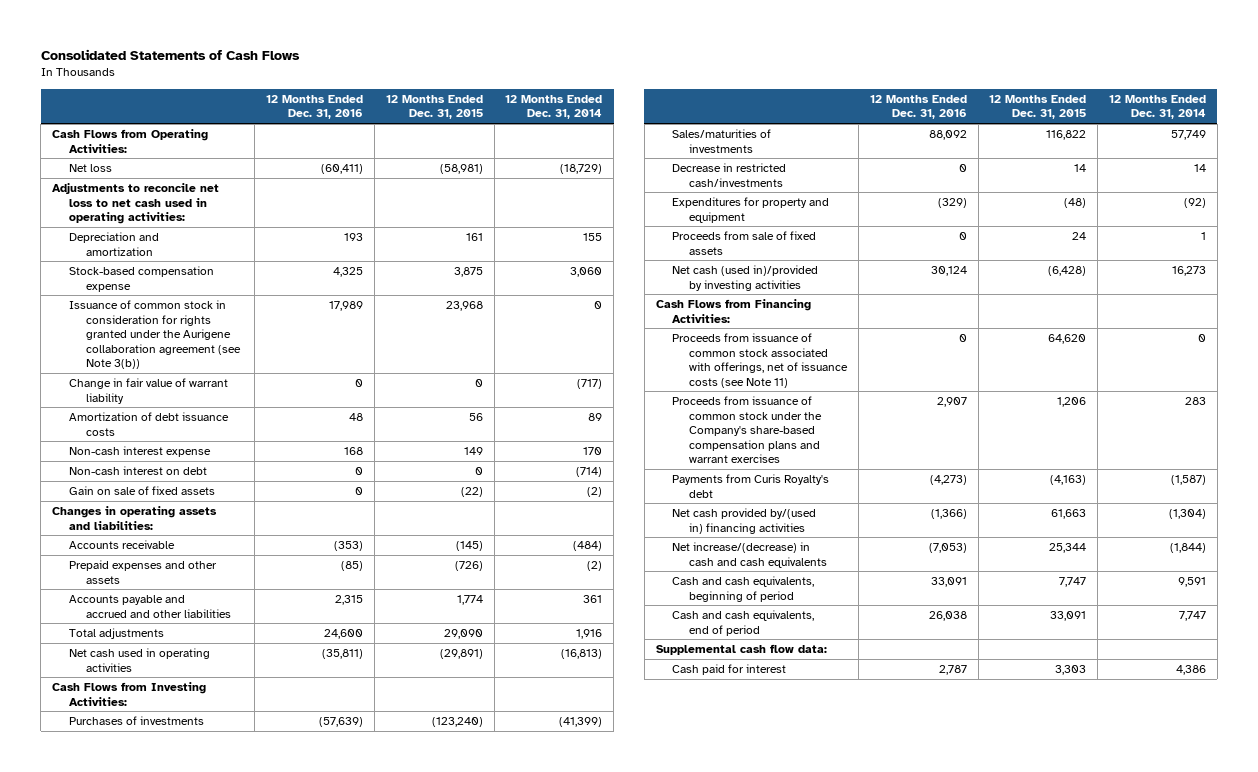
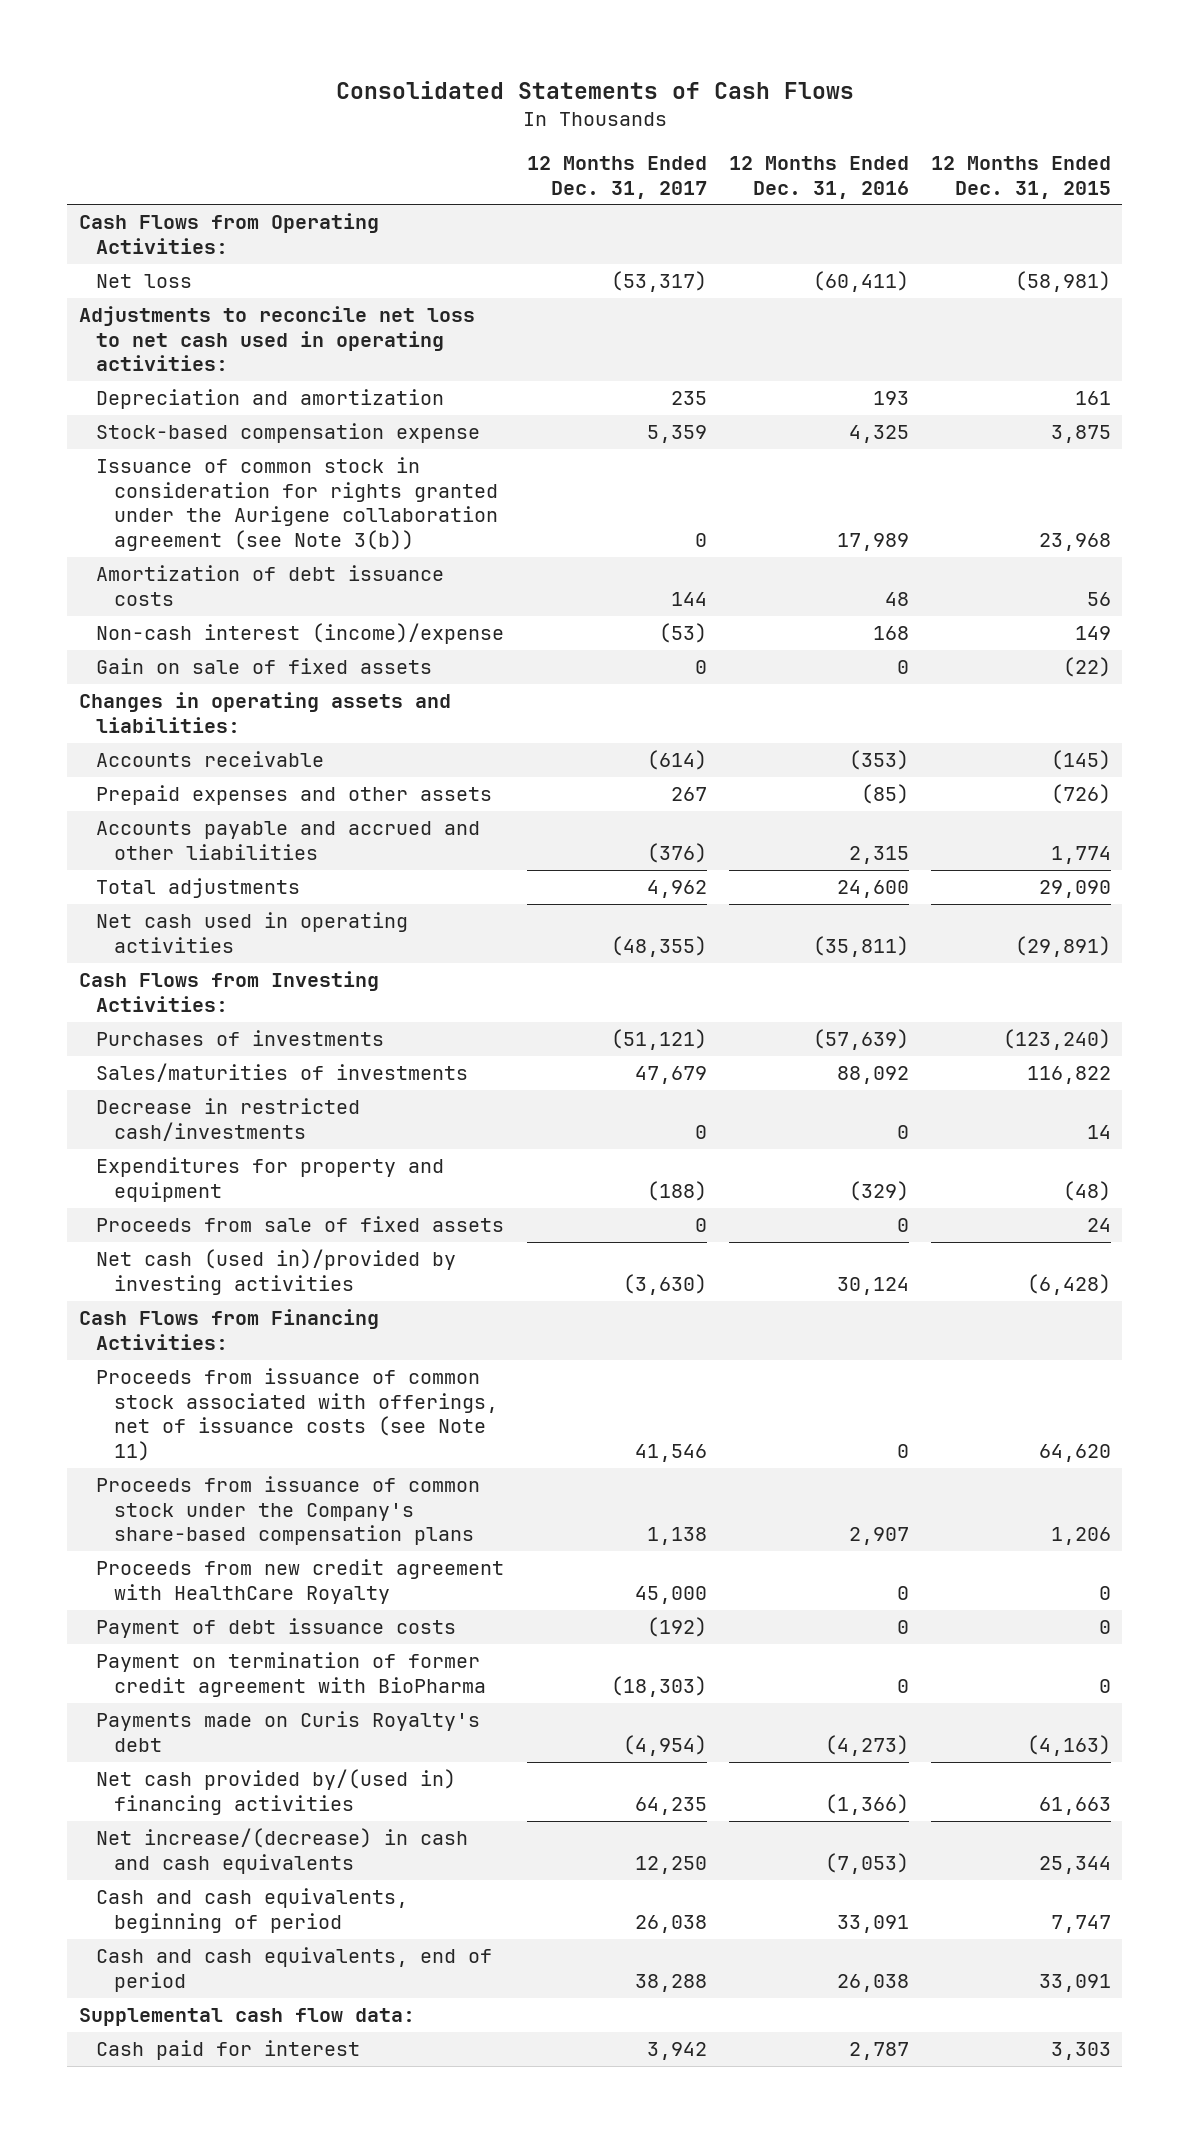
[505,94,603,120] 12 Months Ended Dec. 31, 2014 -> none
none -> [526,156,707,199] 12 Months Ended Dec. 31, 2017
[68,378,228,404] Change in fair value of warrant liability -> none
[68,466,207,476] Non-cash interest on debt -> none
[68,446,211,458] Non-cash interest expense -> [96,623,505,645] Non-cash interest (income)/expense
[672,396,823,464] Proceeds from issuance of common stock under the Company's share-based compensation plans and warrant exercises -> [96,1476,481,1546] Proceeds from issuance of common stock under the Company's share-based compensation plans
none -> [96,1559,505,1604] Proceeds from new credit agreement with HealthCare Royalty
none -> [96,1618,457,1639] Payment of debt issuance costs
none -> [96,1652,487,1697] Payment on termination of former credit agreement with BioPharma
[672,474,830,498] Payments from Curis Royalty's debt -> [96,1711,481,1752] Payments made on Curis Royalty's debt

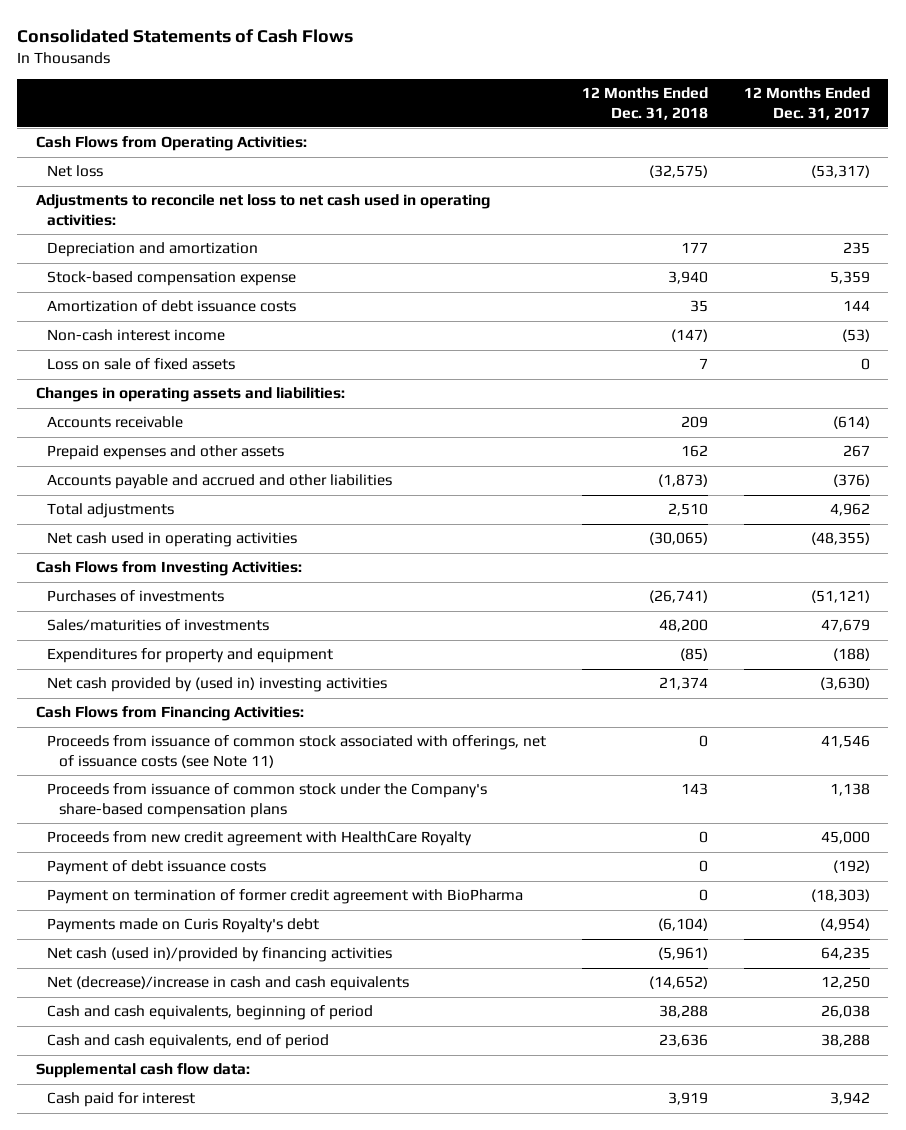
[728,156,909,199] 12 Months Ended Dec. 31, 2016 -> none
[931,156,1112,199] 12 Months Ended Dec. 31, 2015 -> none
none -> [582,87,709,120] 12 Months Ended Dec. 31, 2018
[96,457,499,551] Issuance of common stock in consideration for rights granted under the Aurigene collaboration agreement (see Note 3(b)) -> none
[96,623,505,645] Non-cash interest (income)/expense -> [47,329,226,342] Non-cash interest income
[96,658,433,675] Gain on sale of fixed assets -> [47,358,236,371] Loss on sale of fixed assets
[96,1098,361,1141] Decrease in restricted cash/investments -> none
[96,1216,505,1233] Proceeds from sale of fixed assets -> none
[96,1249,457,1295] Net cash (used in)/provided by investing activities -> [47,677,388,693] Net cash provided by (used in) investing activities
[96,1769,457,1815] Net cash provided by/(used in) financing activities -> [47,947,393,963] Net cash (used in)/provided by financing activities
[96,1828,469,1874] Net increase/(decrease) in cash and cash equivalents -> [47,976,410,992] Net (decrease)/increase in cash and cash equivalents

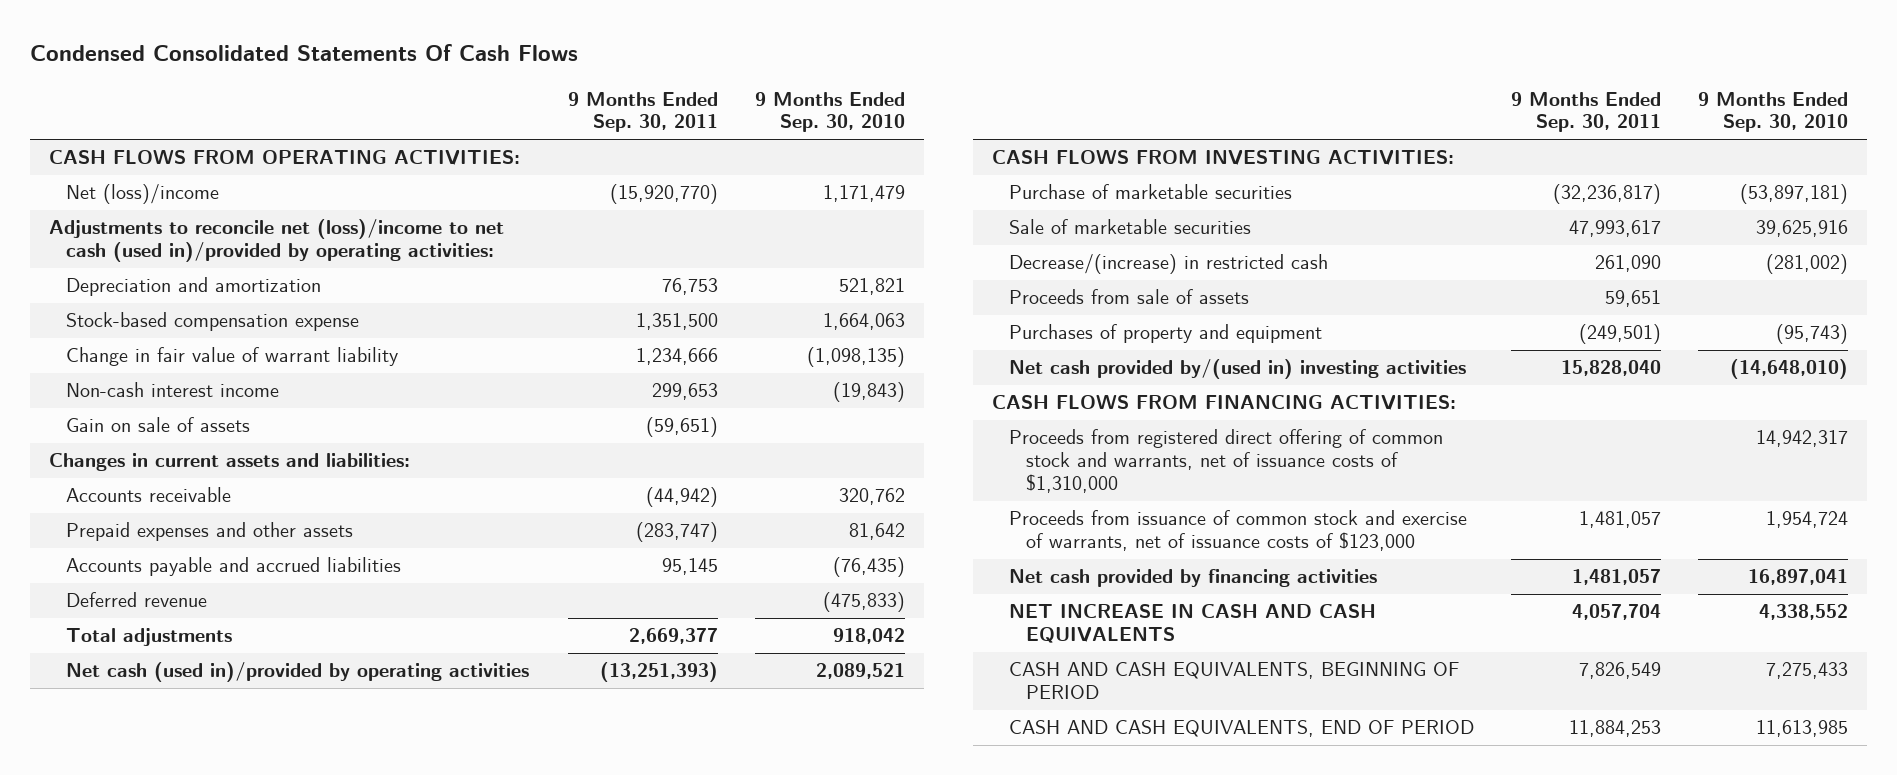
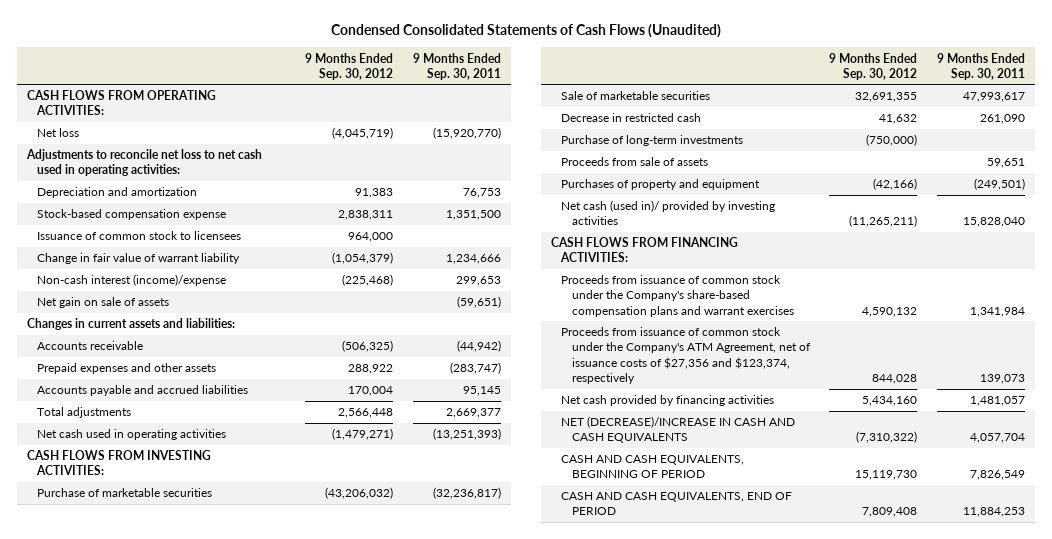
[30,44,579,62] Condensed Consolidated Statements Of Cash Flows -> [330,24,721,39] Condensed Consolidated Statements of Cash Flows (Unaudited)
[755,91,906,133] 9 Months Ended Sep. 30, 2010 -> none
none -> [305,52,394,80] 9 Months Ended Sep. 30, 2012
[65,184,219,205] Net (loss)/income -> [37,128,80,138] Net loss
[48,219,504,263] Adjustments to reconcile net (loss)/income to net cash (used in)/provided by operating activities: -> [25,149,262,177] Adjustments to reconcile net loss to net cash used in operating activities:
none -> [37,231,242,241] Issuance of common stock to licensees
[65,382,279,398] Non-cash interest income -> [37,274,227,287] Non-cash interest (income)/expense
[65,417,250,433] Gain on sale of assets -> [37,297,170,309] Net gain on sale of assets
[65,592,207,608] Deferred revenue -> none
[65,662,529,683] Net cash (used in)/provided by operating activities -> [37,429,227,441] Net cash used in operating activities
[1009,254,1329,275] Decrease/(increase) in restricted cash -> [561,113,702,123] Decrease in restricted cash
none -> [561,135,744,147] Purchase of long-term investments
[1009,359,1467,380] Net cash provided by/(used in) investing activities -> [561,200,776,226] Net cash (used in)/ provided by investing activities
[1009,429,1444,494] Proceeds from registered direct offering of common stock and warrants, net of issuance costs of $1,310,000 -> none
[1009,510,1468,552] Proceeds from issuance of common stock and exercise of warrants, net of issuance costs of $123,000 -> none
none -> [561,275,794,317] Proceeds from issuance of common stock under the Company's share-based compensation plans and warrant exercises
none -> [561,327,811,385] Proceeds from issuance of common stock under the Company's ATM Agreement, net of issuance costs of $27,356 and $123,374, respectively
[1009,604,1377,644] NET INCREASE IN CASH AND CASH EQUIVALENTS -> [561,416,796,444] NET (DECREASE)/INCREASE IN CASH AND CASH EQUIVALENTS

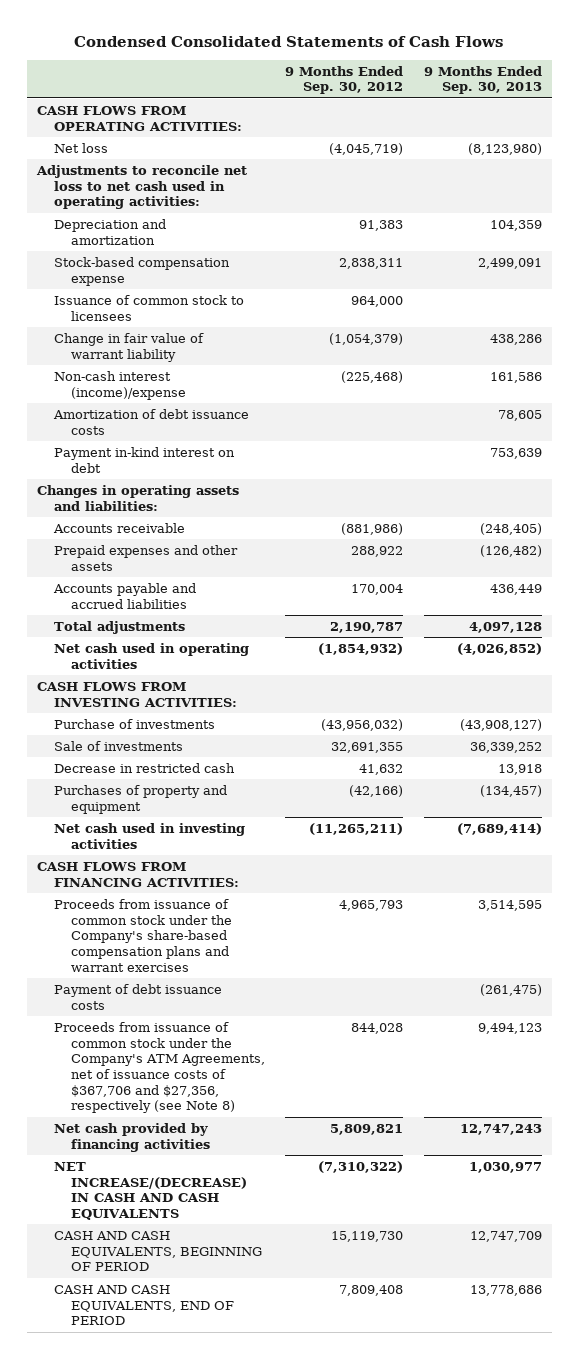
[330,24,721,39] Condensed Consolidated Statements of Cash Flows (Unaudited) -> [74,35,504,47] Condensed Consolidated Statements of Cash Flows
[412,52,501,80] 9 Months Ended Sep. 30, 2011 -> none
none -> [423,65,542,95] 9 Months Ended Sep. 30, 2013
[37,297,170,309] Net gain on sale of assets -> none
none -> [53,408,250,435] Amortization of debt issuance costs
none -> [54,446,236,473] Payment in-kind interest on debt
[26,318,235,331] Changes in current assets and liabilities: -> [37,484,240,511] Changes in operating assets and liabilities:
[342,340,394,353] (506,325) -> [341,522,404,535] (881,986)
[338,408,394,419] 2,566,448 -> [330,621,404,633] 2,190,787
[332,428,394,441] (1,479,271) -> [318,642,404,655] (1,854,932)
[37,488,213,498] Purchase of marketable securities -> [54,718,216,729] Purchase of investments
[325,487,394,500] (43,206,032) -> [321,718,404,731] (43,956,032)
[561,91,711,101] Sale of marketable securities -> [54,740,184,751] Sale of investments
[561,135,744,147] Purchase of long-term investments -> none
[561,157,709,167] Proceeds from sale of assets -> none
[561,200,776,226] Net cash (used in)/ provided by investing activities -> [54,822,246,849] Net cash used in investing activities
[862,306,918,317] 4,590,132 -> [339,899,404,911] 4,965,793
none -> [54,983,223,1010] Payment of debt issuance costs
[561,327,811,385] Proceeds from issuance of common stock under the Company's ATM Agreement, net of issuance costs of $27,356 and $123,374, respectively -> [54,1021,265,1114] Proceeds from issuance of common stock under the Company's ATM Agreements, net of issuance costs of $367,706 and $27,356, respectively (see Note 8)
[862,396,918,407] 5,434,160 -> [330,1123,404,1135] 5,809,821
[561,416,796,444] NET (DECREASE)/INCREASE IN CASH AND CASH EQUIVALENTS -> [54,1161,247,1221] NET INCREASE/(DECREASE) IN CASH AND CASH EQUIVALENTS

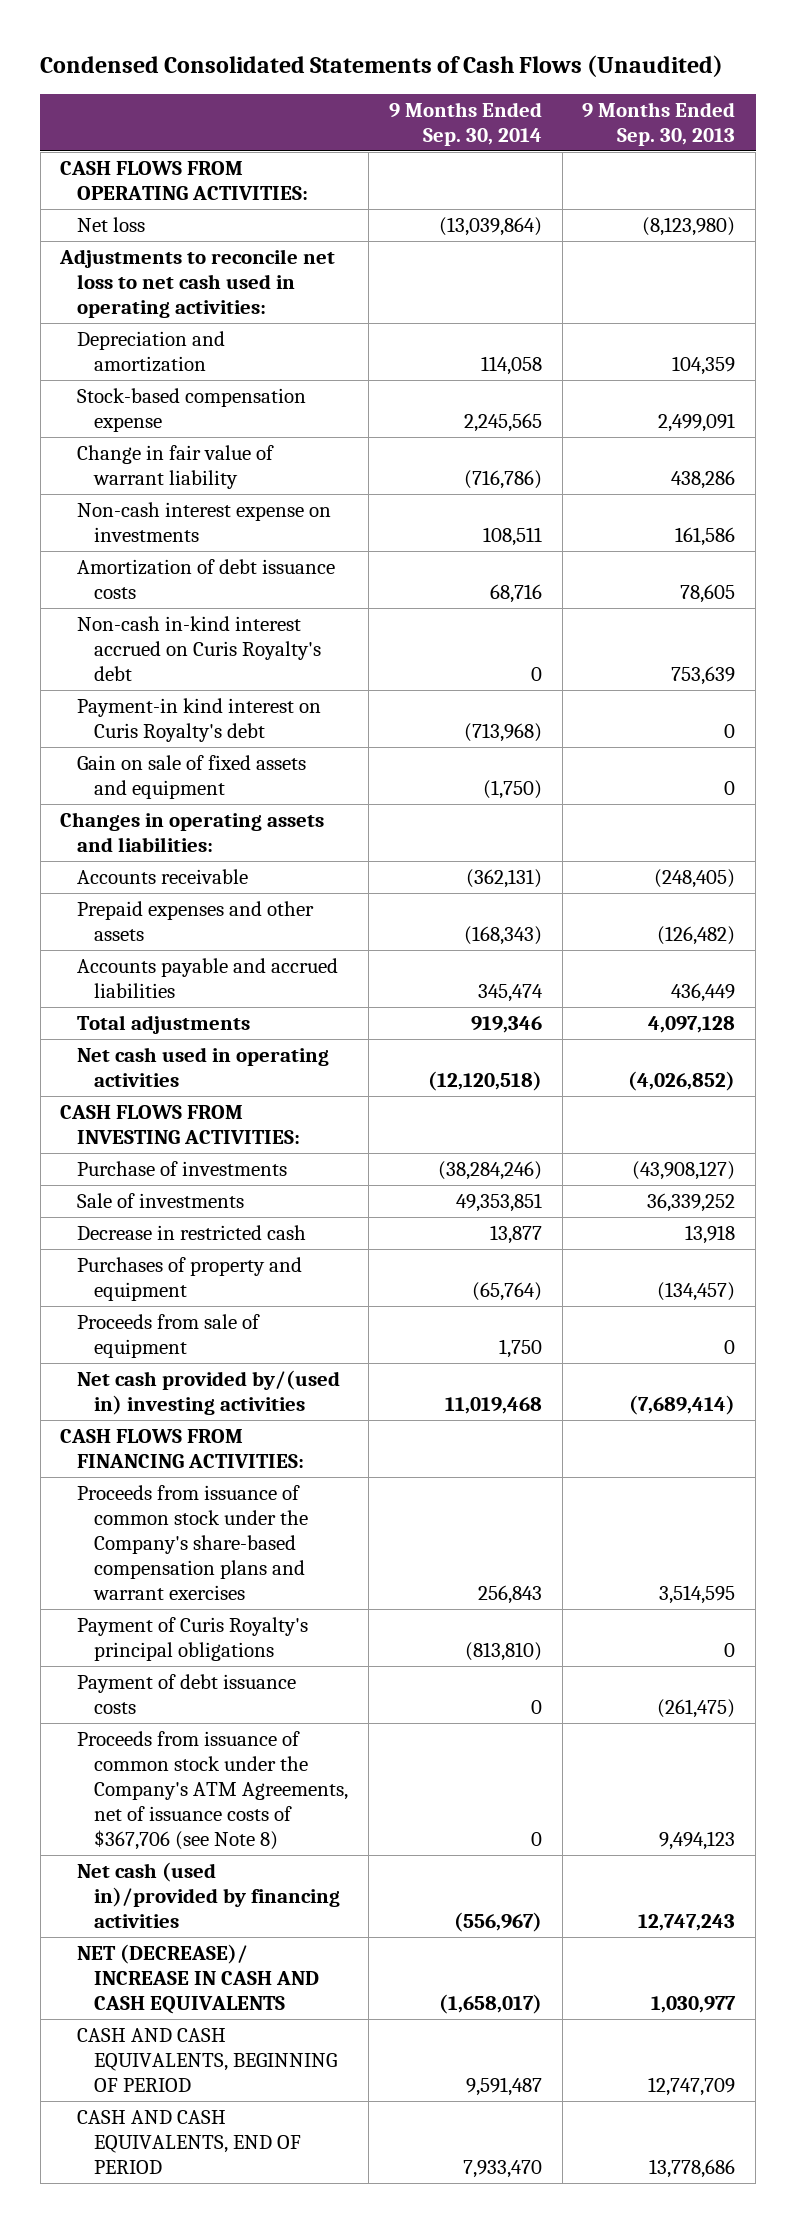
[74,35,504,47] Condensed Consolidated Statements of Cash Flows -> [40,54,724,77] Condensed Consolidated Statements of Cash Flows (Unaudited)
[285,65,404,95] 9 Months Ended Sep. 30, 2012 -> none
none -> [388,101,542,146] 9 Months Ended Sep. 30, 2014
[54,294,245,321] Issuance of common stock to licensees -> none
[54,370,186,400] Non-cash interest (income)/expense -> [77,502,332,543] Non-cash interest expense on investments
none -> [77,616,322,681] Non-cash in-kind interest accrued on Curis Royalty's debt
[54,446,236,473] Payment in-kind interest on debt -> [77,698,322,743] Payment-in kind interest on Curis Royalty's debt
[489,447,542,459] 753,639 -> [724,724,736,739] 0
none -> [77,755,307,800] Gain on sale of fixed assets and equipment
none -> [77,1314,261,1359] Proceeds from sale of equipment
[54,822,246,849] Net cash used in investing activities -> [77,1370,341,1416] Net cash provided by/(used in) investing activities
none -> [77,1617,309,1662] Payment of Curis Royalty's principal obligations
[54,1021,265,1114] Proceeds from issuance of common stock under the Company's ATM Agreements, net of issuance costs of $367,706 and $27,356, respectively (see Note 8) -> [77,1731,349,1850] Proceeds from issuance of common stock under the Company's ATM Agreements, net of issuance costs of $367,706 (see Note 8)
[54,1122,210,1152] Net cash provided by financing activities -> [77,1862,341,1928] Net cash (used in)/provided by financing activities
[54,1161,247,1221] NET INCREASE/(DECREASE) IN CASH AND CASH EQUIVALENTS -> [77,1944,320,2014] NET (DECREASE)/ INCREASE IN CASH AND CASH EQUIVALENTS

